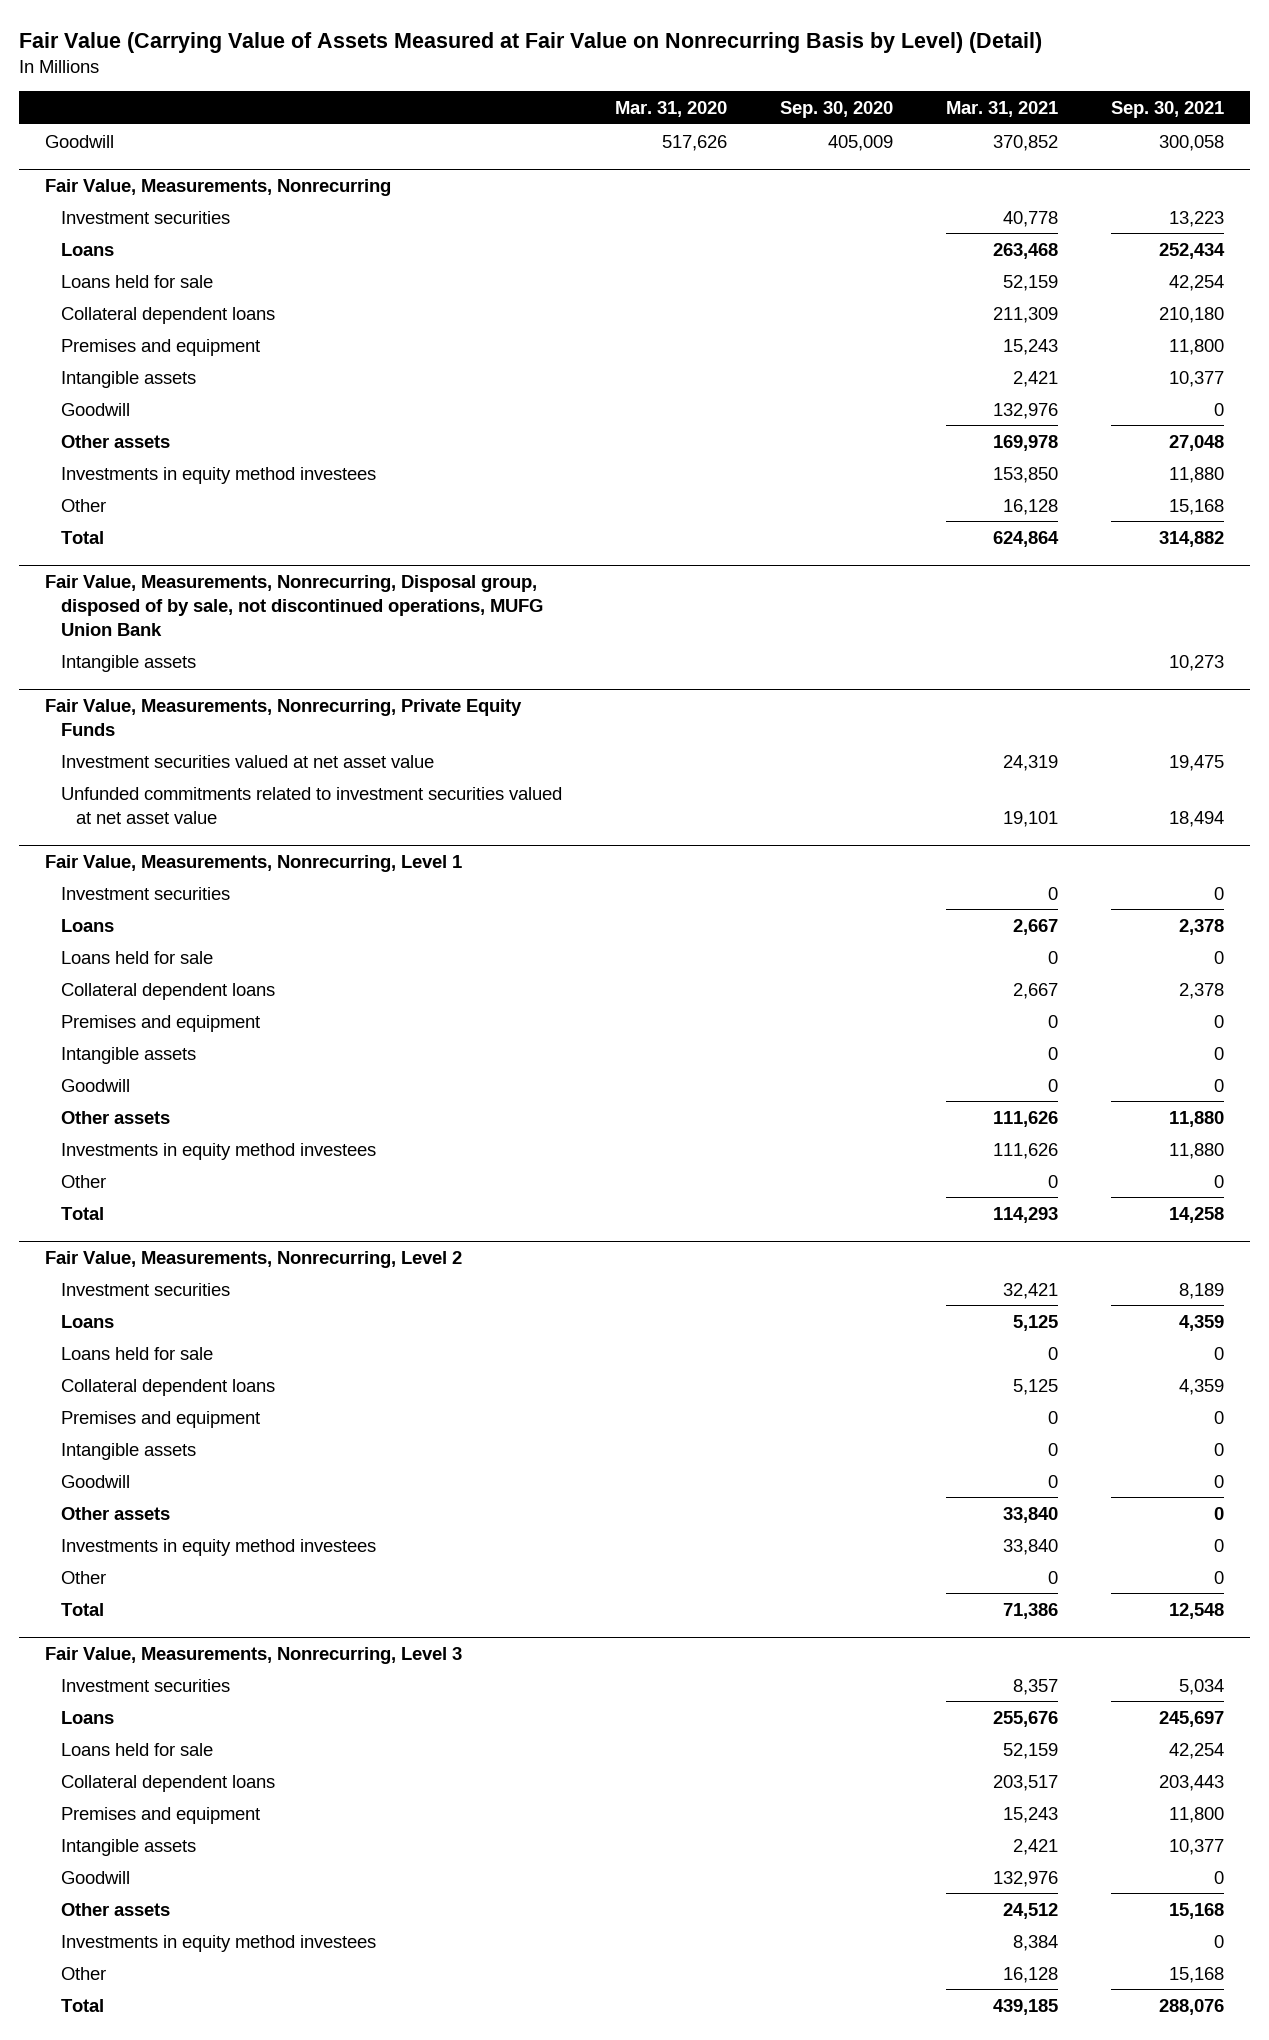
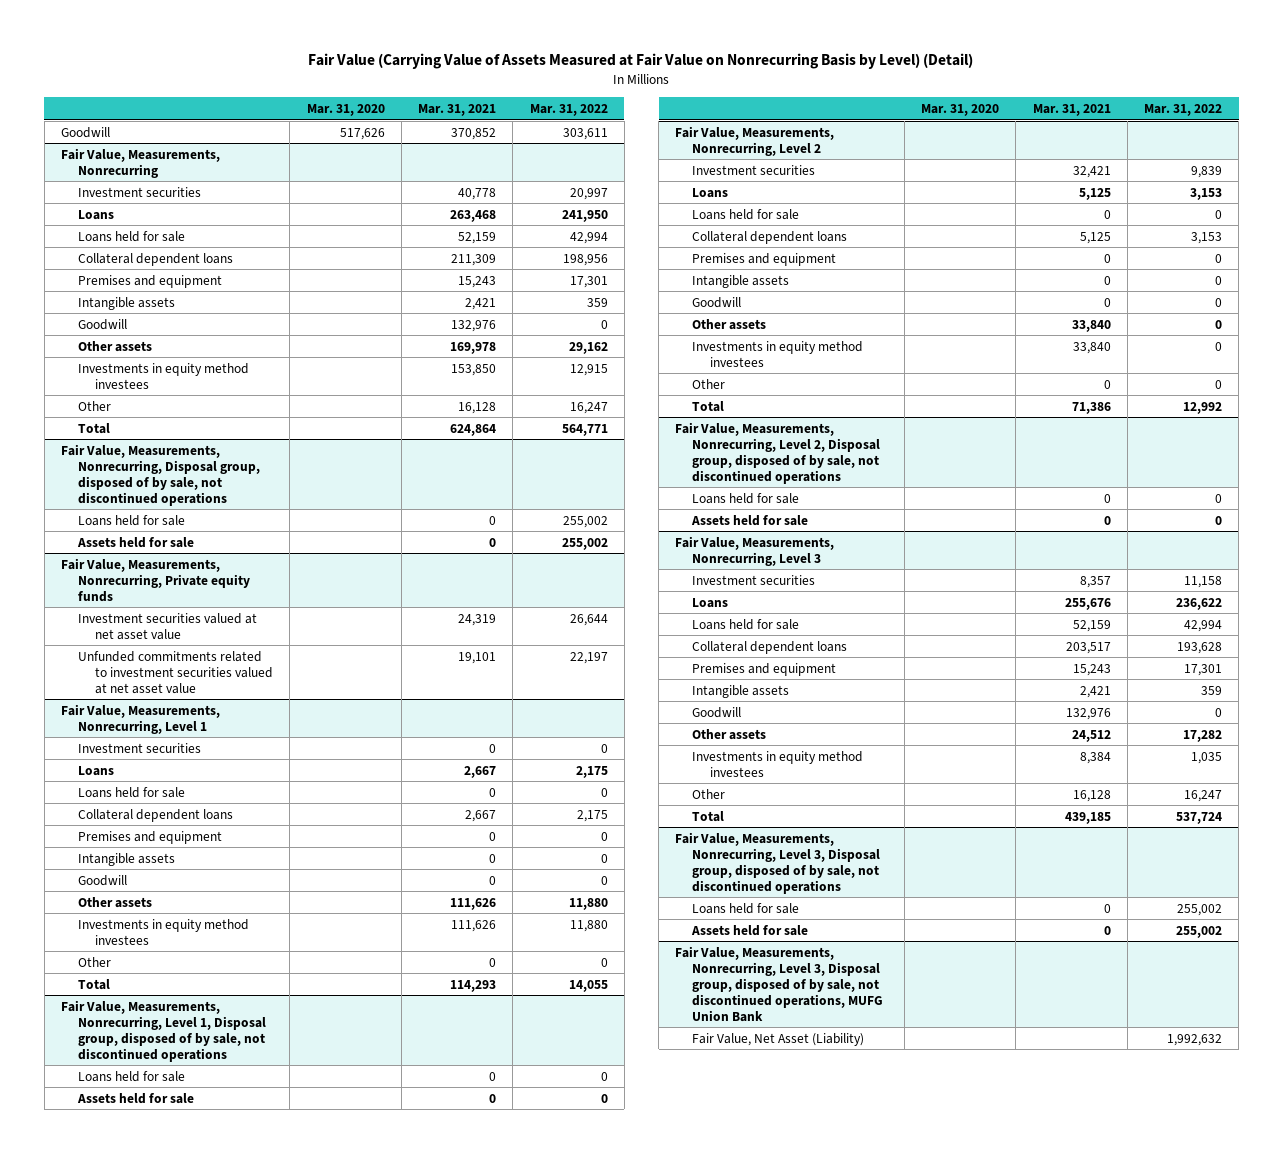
[779,100,893,118] Sep. 30, 2020 -> none
[1110,100,1224,118] Sep. 30, 2021 -> none
none -> [529,104,608,117] Mar. 31, 2022
[60,654,196,672] Intangible assets -> none
[45,574,543,636] Fair Value, Measurements, Nonrecurring, Disposal group, disposed of by sale, not discontinued operations, MUFG Union Bank -> [60,443,261,506] Fair Value, Measurements, Nonrecurring, Disposal group, disposed of by sale, not discontinued operations
none -> [78,514,186,526] Loans held for sale
none -> [77,536,195,548] Assets held for sale
[45,698,523,736] Fair Value, Measurements, Nonrecurring, Private Equity Funds -> [60,557,251,602] Fair Value, Measurements, Nonrecurring, Private equity funds
none -> [60,999,267,1062] Fair Value, Measurements, Nonrecurring, Level 1, Disposal group, disposed of by sale, not discontinued operations
none -> [78,1070,186,1082] Loans held for sale
none -> [77,1092,195,1104] Assets held for sale
none -> [675,421,881,484] Fair Value, Measurements, Nonrecurring, Level 2, Disposal group, disposed of by sale, not discontinued operations
none -> [692,492,800,504] Loans held for sale
none -> [691,514,809,526] Assets held for sale
none -> [675,831,881,894] Fair Value, Measurements, Nonrecurring, Level 3, Disposal group, disposed of by sale, not discontinued operations
none -> [692,902,800,914] Loans held for sale
none -> [691,924,809,936] Assets held for sale
none -> [675,945,884,1022] Fair Value, Measurements, Nonrecurring, Level 3, Disposal group, disposed of by sale, not discontinued operations, MUFG Union Bank
none -> [692,1032,865,1046] Fair Value, Net Asset (Liability)

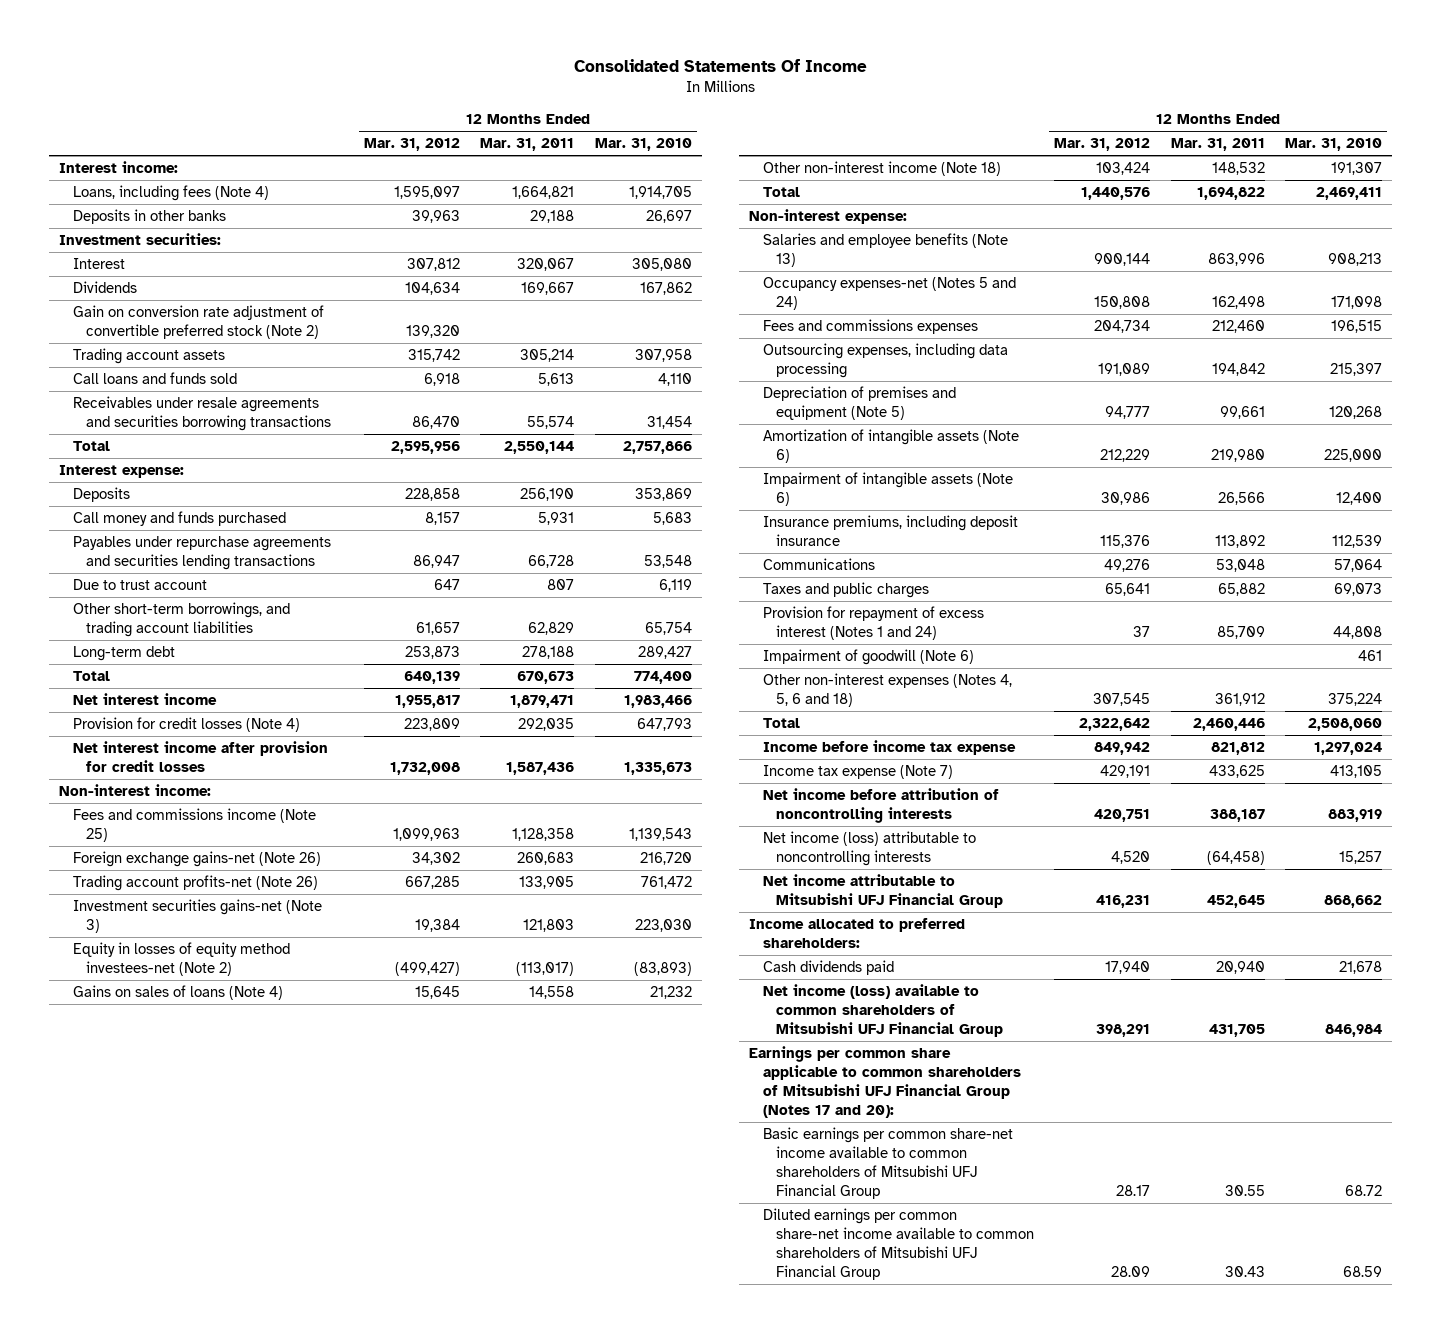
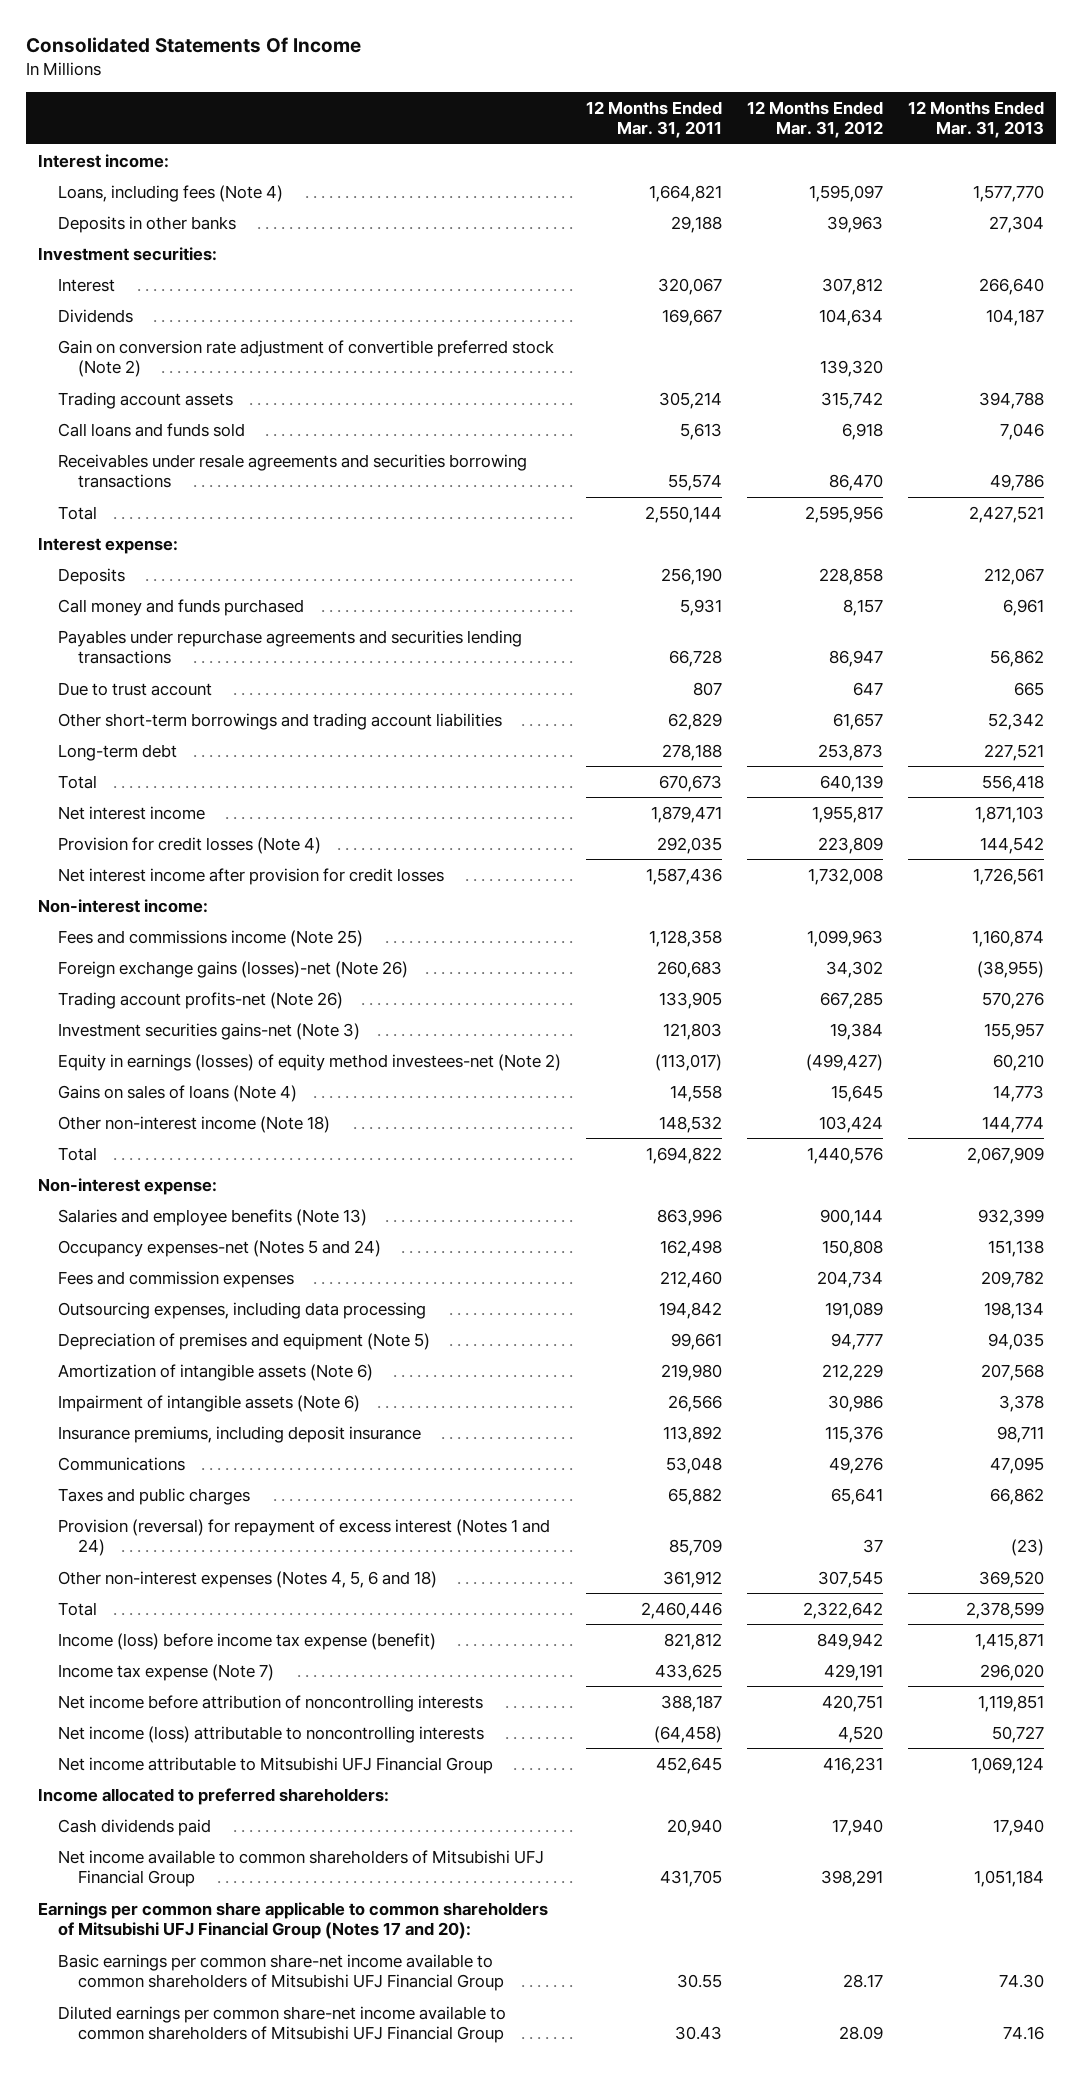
[594,138,692,152] Mar. 31, 2010 -> none
none -> [907,100,1044,139] 12 Months Ended Mar. 31, 2013
[72,602,290,638] Other short-term borrowings, and trading account liabilities -> [58,712,503,730] Other short-term borrowings and trading account liabilities
[72,851,321,868] Foreign exchange gains-net (Note 26) -> [58,960,409,978] Foreign exchange gains (losses)-net (Note 26)
[72,942,290,977] Equity in losses of equity method investees-net (Note 2) -> [58,1053,562,1071] Equity in earnings (losses) of equity method investees-net (Note 2)
[762,319,978,335] Fees and commissions expenses -> [58,1270,295,1288] Fees and commission expenses
[762,649,974,666] Impairment of goodwill (Note 6) -> none
[762,606,984,641] Provision for repayment of excess interest (Notes 1 and 24) -> [58,1518,551,1557] Provision (reversal) for repayment of excess interest (Notes 1 and 24)
[762,740,1016,756] Income before income tax expense -> [58,1632,437,1650] Income (loss) before income tax expense (benefit)
[762,984,1004,1038] Net income (loss) available to common shareholders of Mitsubishi UFJ Financial Group -> [58,1849,545,1888] Net income available to common shareholders of Mitsubishi UFJ Financial Group

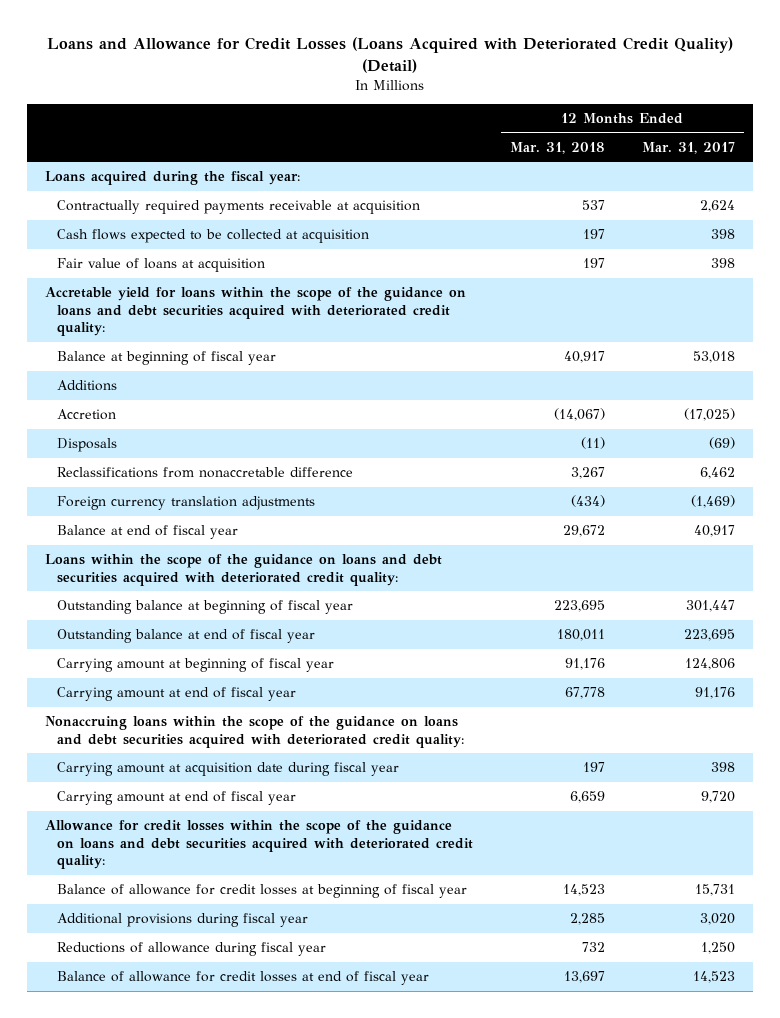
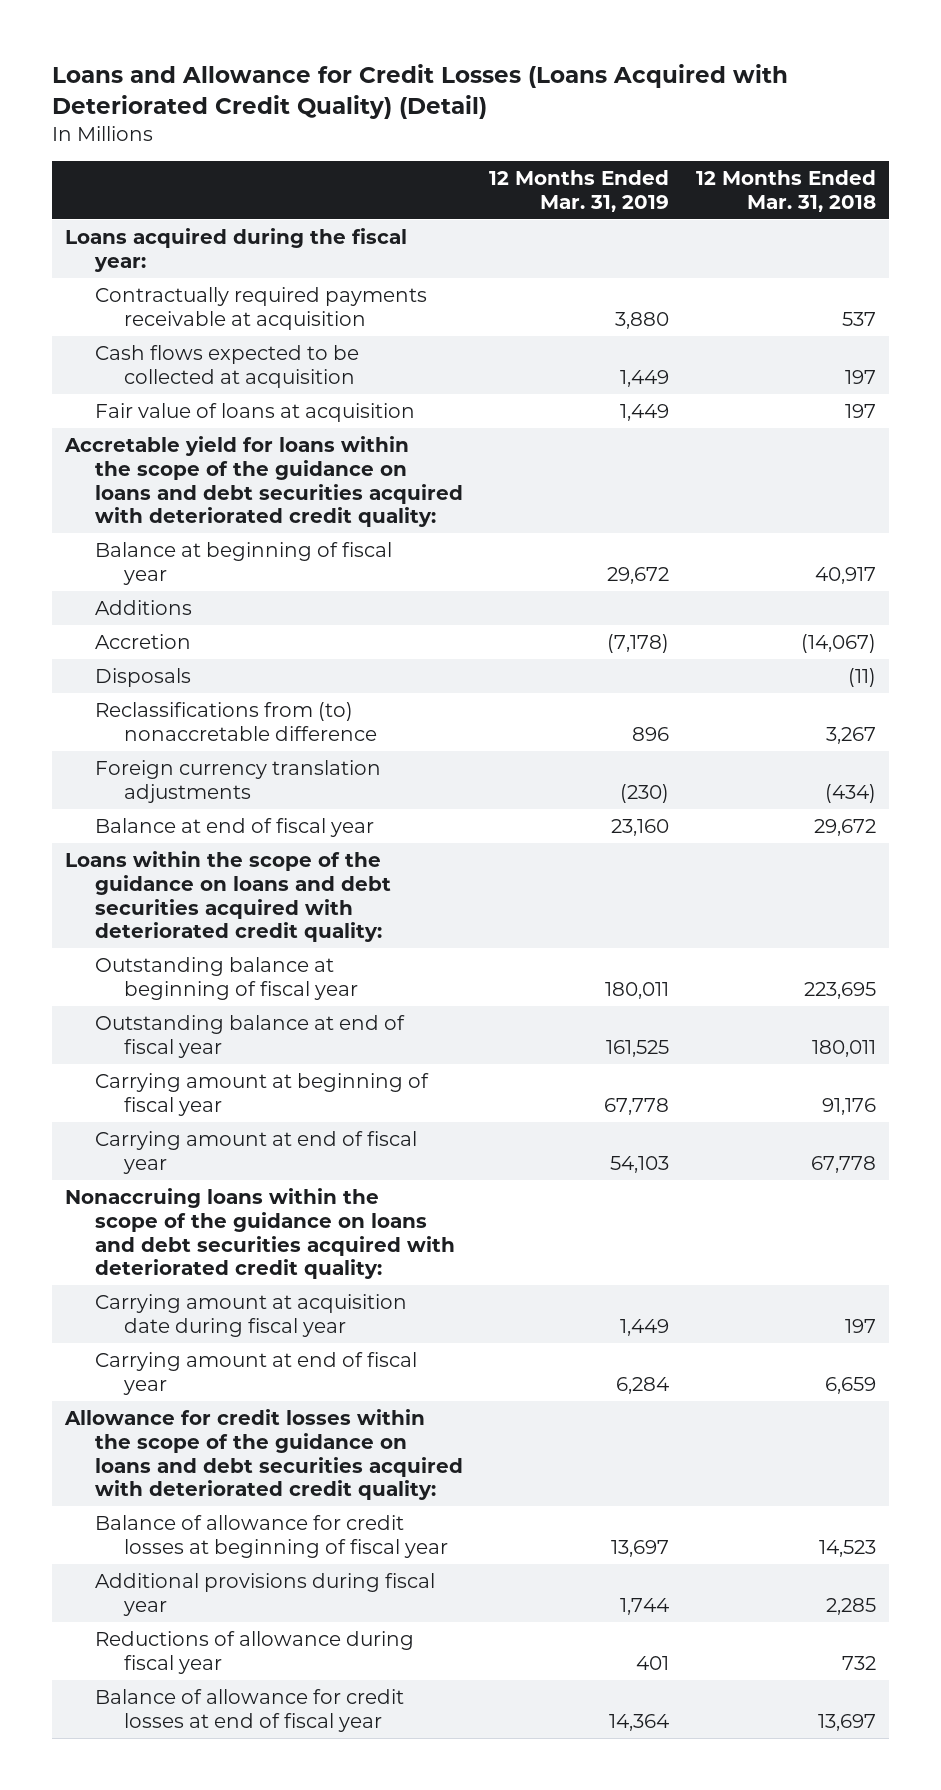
[641,141,735,154] Mar. 31, 2017 -> none
none -> [489,169,670,212] 12 Months Ended Mar. 31, 2019
[56,467,353,479] Reclassifications from nonaccretable difference -> [94,701,378,741] Reclassifications from (to) nonaccretable difference

